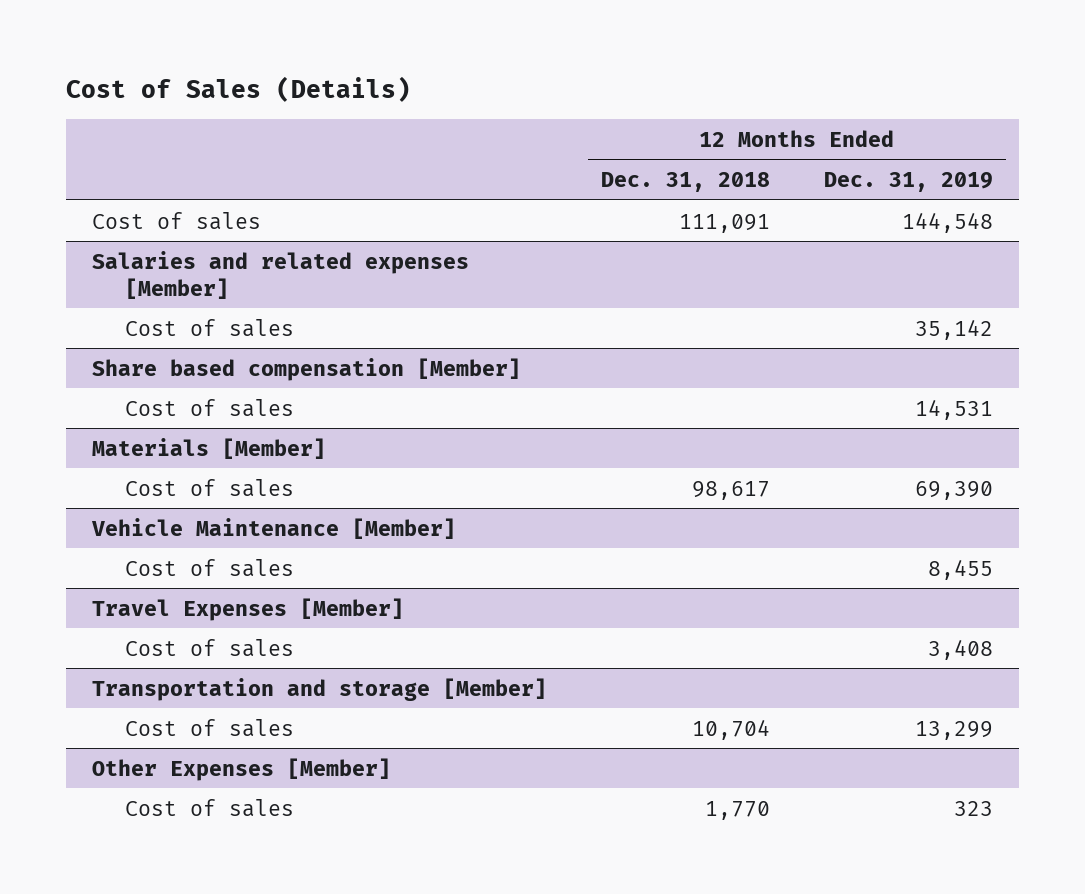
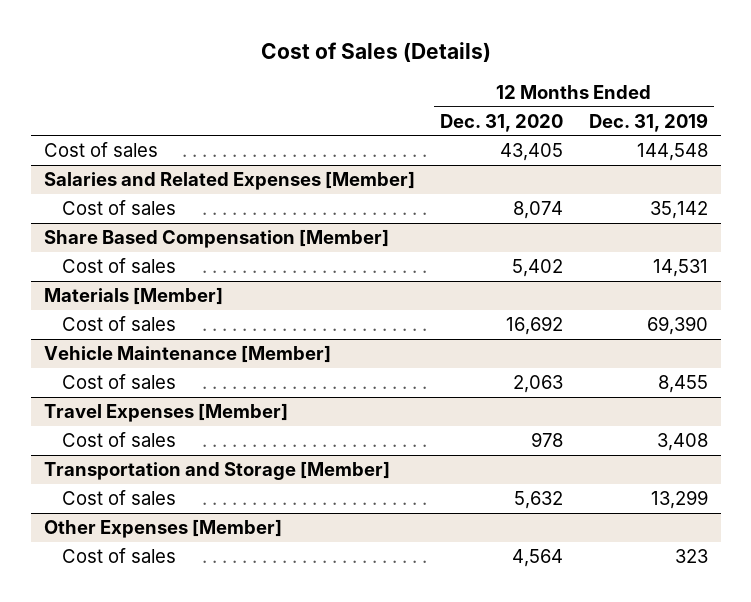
[600,172,770,193] Dec. 31, 2018 -> none
none -> [440,113,564,132] Dec. 31, 2020
[92,250,470,299] Salaries and related expenses [Member] -> [43,171,415,191] Salaries and Related Expenses [Member]
[92,357,522,381] Share based compensation [Member] -> [43,229,389,249] Share Based Compensation [Member]
[92,677,548,701] Transportation and storage [Member] -> [43,461,390,481] Transportation and Storage [Member]

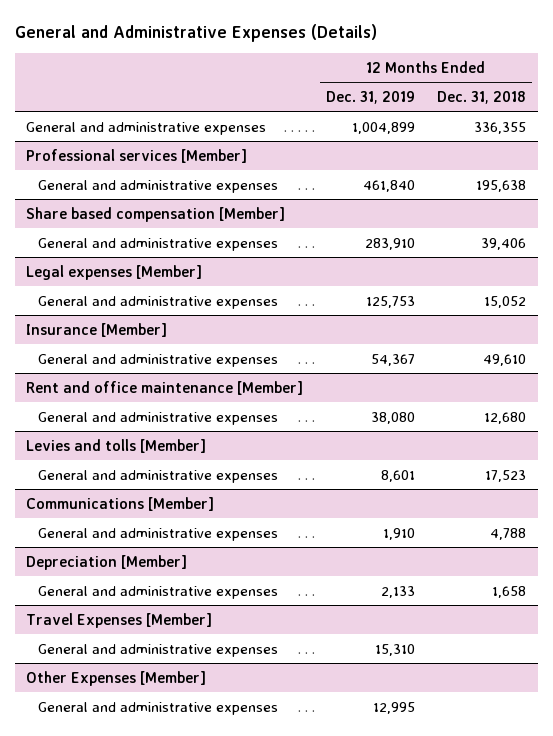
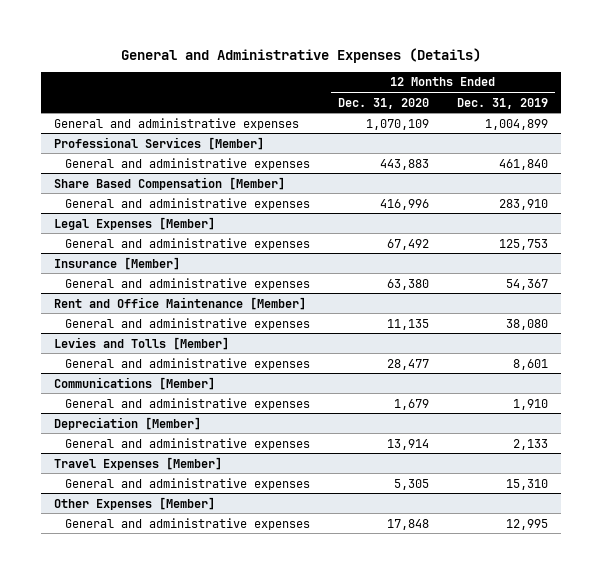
[437,90,527,104] Dec. 31, 2018 -> none
none -> [337,97,429,109] Dec. 31, 2020
[26,148,248,163] Professional services [Member] -> [54,136,265,150] Professional Services [Member]
[26,206,286,222] Share based compensation [Member] -> [54,176,286,190] Share Based Compensation [Member]
[26,264,203,280] Legal expenses [Member] -> [54,216,216,230] Legal Expenses [Member]
[26,380,304,395] Rent and office maintenance [Member] -> [54,296,307,310] Rent and Office Maintenance [Member]
[26,438,207,453] Levies and tolls [Member] -> [54,336,230,350] Levies and Tolls [Member]

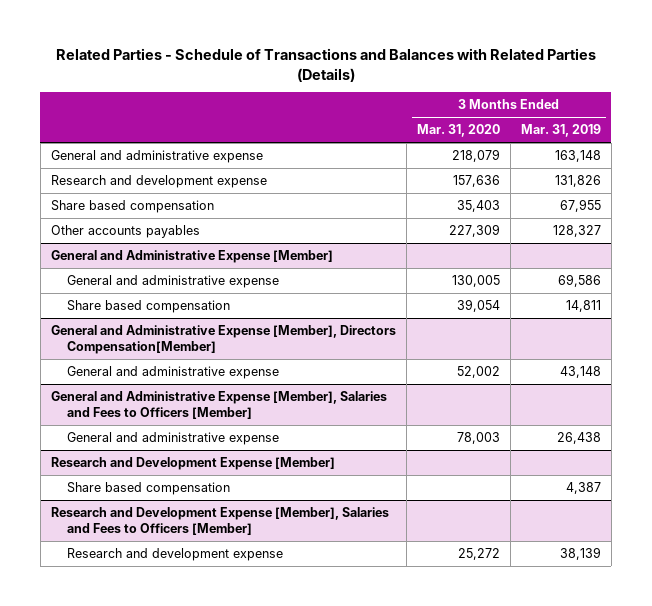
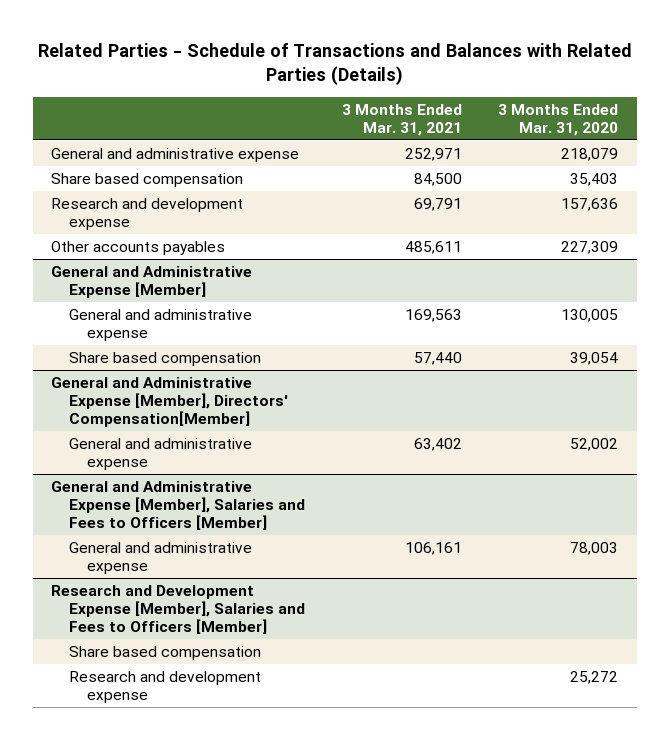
[520,124,601,138] Mar. 31, 2019 -> none
none -> [341,103,462,136] 3 Months Ended Mar. 31, 2021
[50,175,267,189] Research and development expense -> [51,198,244,231] Research and development expense
[50,325,396,354] General and Administrative Expense [Member], Directors Compensation[Member] -> [51,377,289,427] General and Administrative Expense [Member], Directors' Compensation[Member]
[50,457,335,471] Research and Development Expense [Member] -> none
[67,482,231,496] Share based compensation -> none
none -> [69,646,262,661] Share based compensation

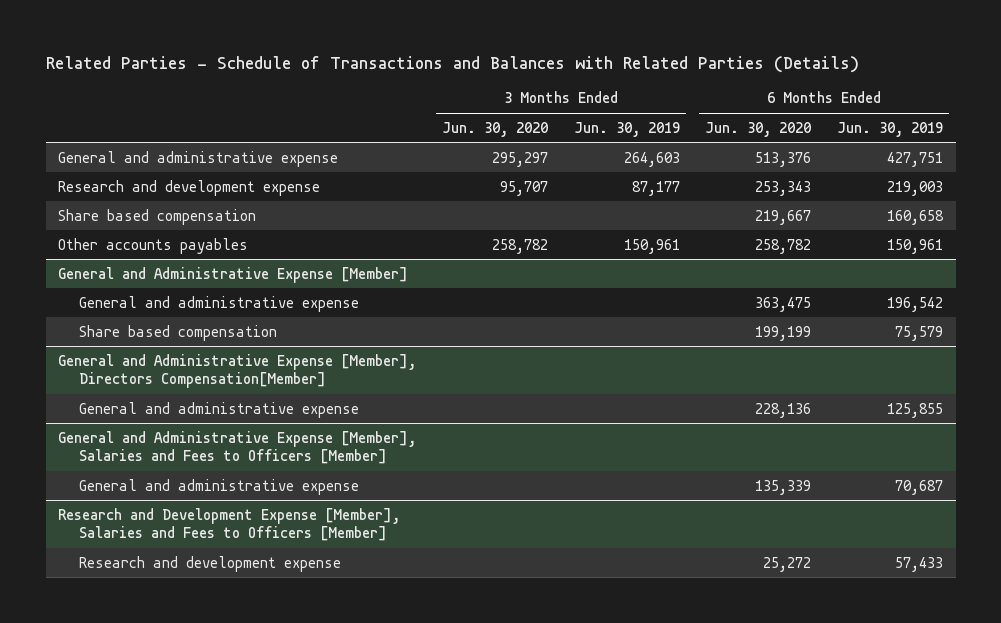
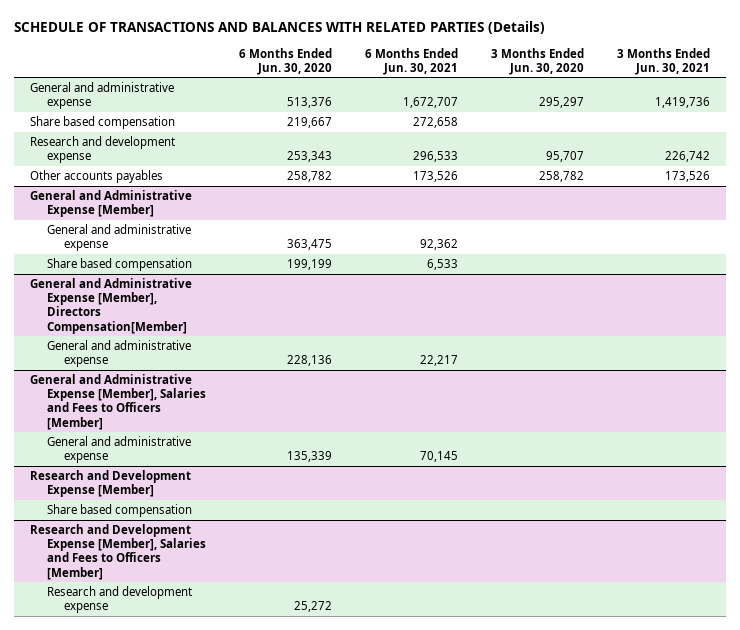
[45,55,859,73] Related Parties - Schedule of Transactions and Balances with Related Parties (Details) -> [13,20,545,34] SCHEDULE OF TRANSACTIONS AND BALANCES WITH RELATED PARTIES (Details)
[573,121,680,137] Jun. 30, 2019 -> none
[836,121,943,137] Jun. 30, 2019 -> none
none -> [364,47,458,75] 6 Months Ended Jun. 30, 2021
none -> [616,47,710,75] 3 Months Ended Jun. 30, 2021
[58,179,321,196] Research and development expense -> [30,136,176,164] Research and development expense
none -> [30,470,192,498] Research and Development Expense [Member]
none -> [47,504,193,518] Share based compensation

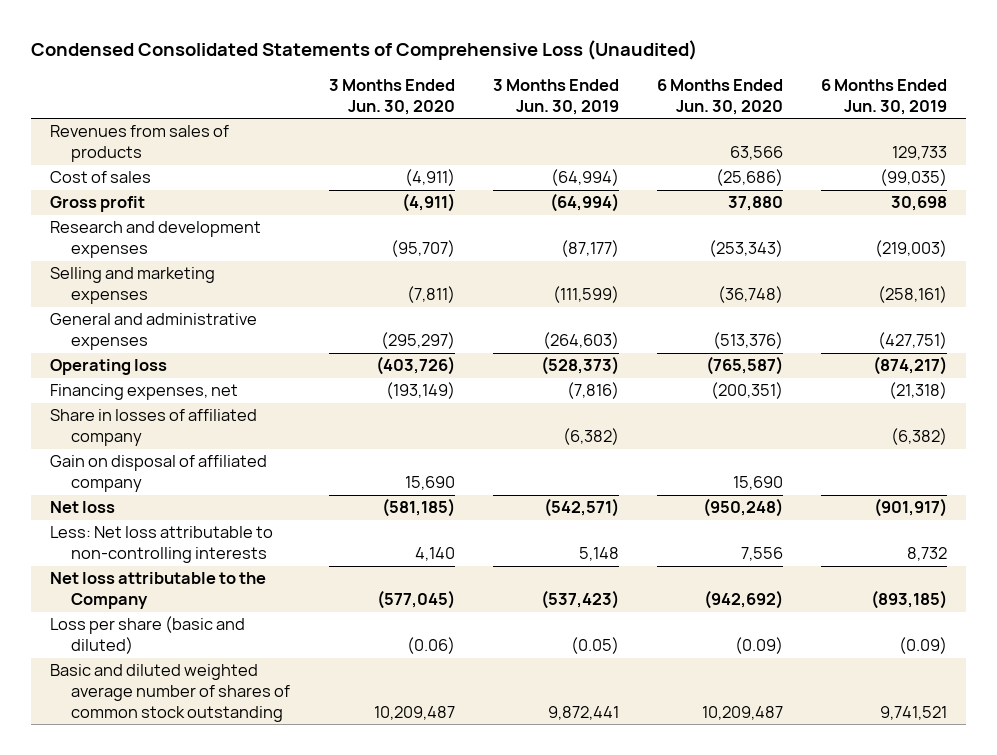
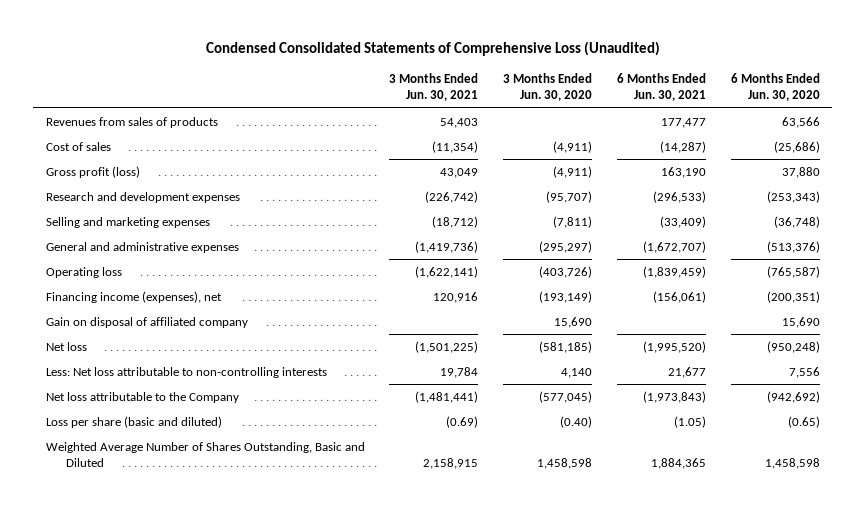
[492,78,619,115] 3 Months Ended Jun. 30, 2019 -> none
[820,78,947,115] 6 Months Ended Jun. 30, 2019 -> none
none -> [389,72,479,102] 3 Months Ended Jun. 30, 2021
none -> [616,72,706,102] 6 Months Ended Jun. 30, 2021
[49,196,145,213] Gross profit -> [45,165,140,178] Gross profit (loss)
[49,409,257,447] Share in losses of affiliated company -> none
[49,384,238,401] Financing expenses, net -> [45,290,222,303] Financing income (expenses), net
[406,637,455,655] (0.06) -> [560,415,593,428] (0.40)
[734,637,783,655] (0.09) -> [787,415,820,428] (0.65)
[49,664,291,722] Basic and diluted weighted average number of shares of common stock outstanding -> [45,441,365,468] Weighted Average Number of Shares Outstanding, Basic and Diluted
[373,705,455,720] 10,209,487 -> [537,458,593,470] 1,458,598
[701,705,783,720] 10,209,487 -> [764,458,820,470] 1,458,598

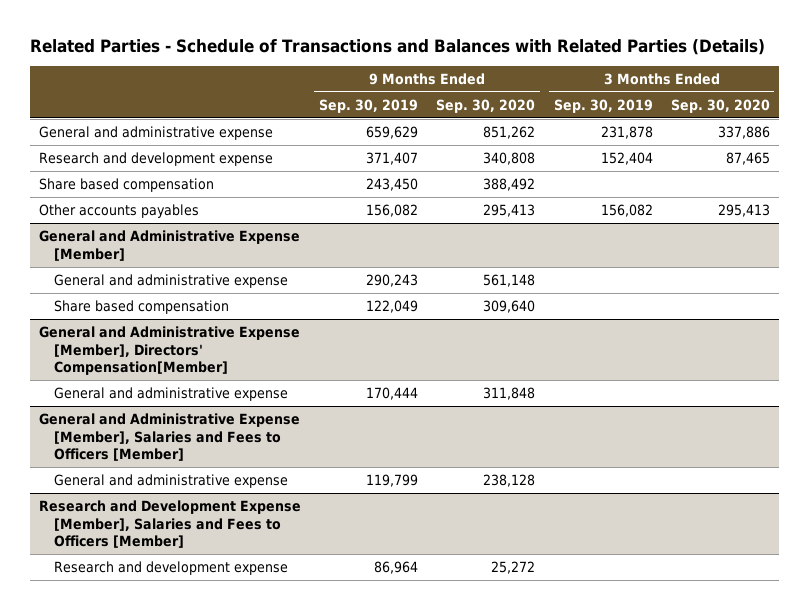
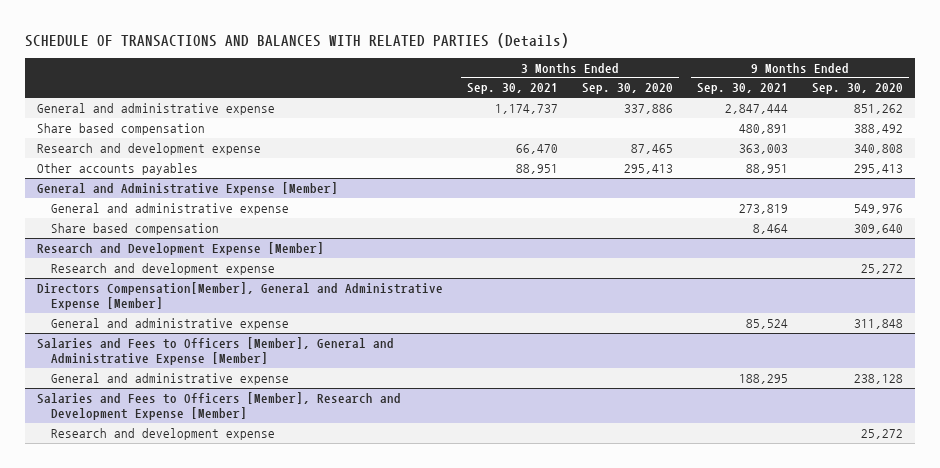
[29,38,765,55] Related Parties - Schedule of Transactions and Balances with Related Parties (Details) -> [24,33,569,49] SCHEDULE OF TRANSACTIONS AND BALANCES WITH RELATED PARTIES (Details)
[319,99,419,114] Sep. 30, 2019 -> none
[553,99,653,114] Sep. 30, 2019 -> none
none -> [466,83,558,95] Sep. 30, 2021
none -> [697,83,789,95] Sep. 30, 2021
[38,152,273,167] Research and development expense -> [36,142,261,155] Research and development expense
[483,274,536,288] 561,148 -> [854,203,904,214] 549,976
none -> [36,241,324,255] Research and Development Expense [Member]
none -> [51,262,276,275] Research and development expense
[38,326,300,376] General and Administrative Expense [Member], Directors' Compensation[Member] -> [36,281,443,311] Directors Compensation[Member], General and Administrative Expense [Member]
[38,413,300,462] General and Administrative Expense [Member], Salaries and Fees to Officers [Member] -> [36,336,394,366] Salaries and Fees to Officers [Member], General and Administrative Expense [Member]
[38,500,301,549] Research and Development Expense [Member], Salaries and Fees to Officers [Member] -> [36,391,401,421] Salaries and Fees to Officers [Member], Research and Development Expense [Member]

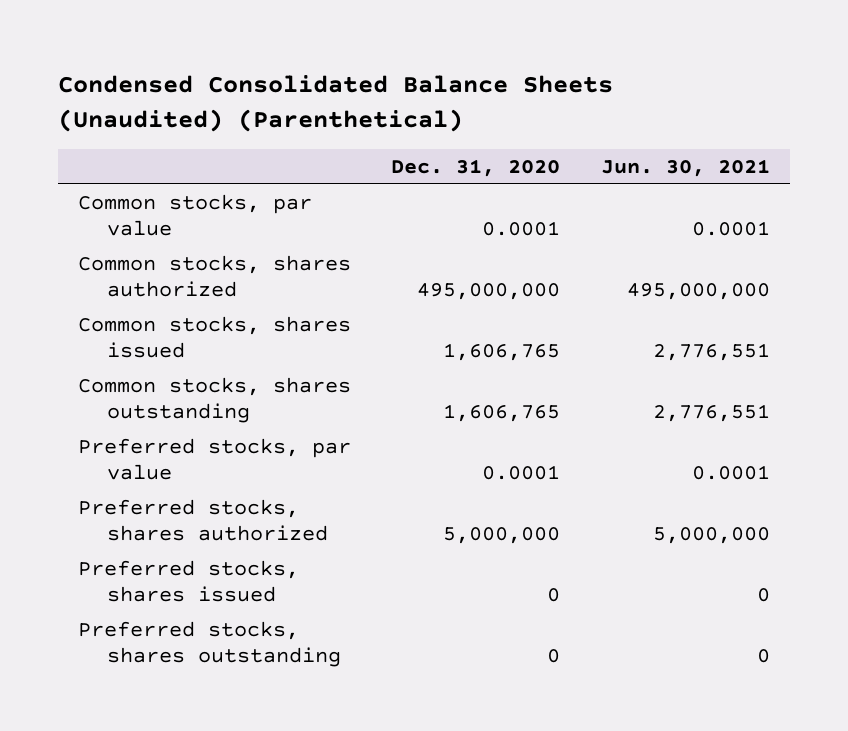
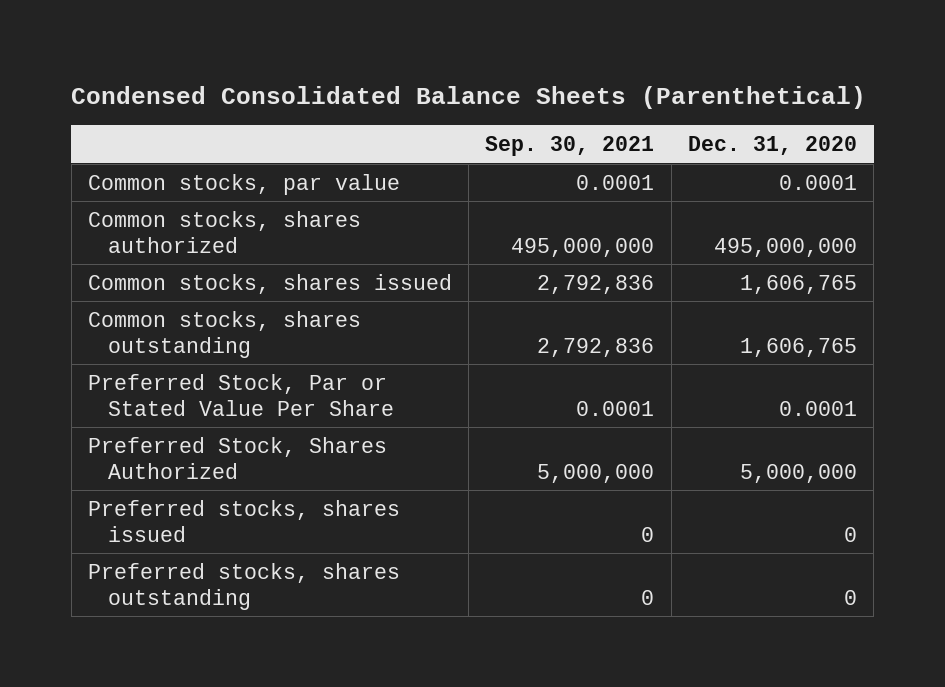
[57,75,613,132] Condensed Consolidated Balance Sheets (Unaudited) (Parenthetical) -> [71,86,867,110] Condensed Consolidated Balance Sheets (Parenthetical)
[600,158,770,177] Jun. 30, 2021 -> none
none -> [485,136,655,157] Sep. 30, 2021
[77,438,351,480] Preferred stocks, par value -> [87,373,395,416] Preferred Stock, Par or Stated Value Per Share
[77,499,329,541] Preferred stocks, shares authorized -> [87,436,387,479] Preferred Stock, Shares Authorized

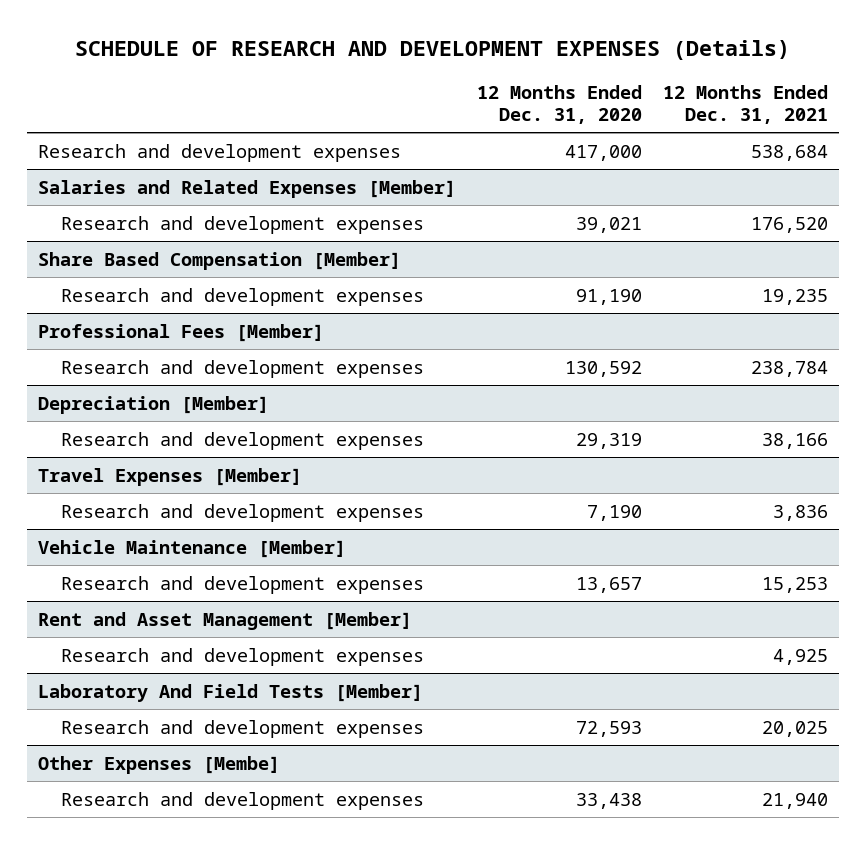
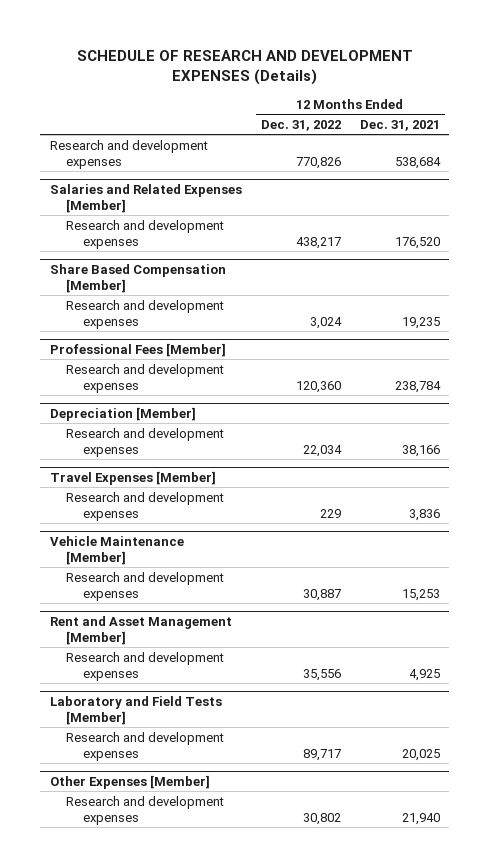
[476,84,642,125] 12 Months Ended Dec. 31, 2020 -> none
none -> [260,119,341,131] Dec. 31, 2022
[37,683,423,702] Laboratory And Field Tests [Member] -> [49,695,222,725] Laboratory and Field Tests [Member]
[37,755,280,774] Other Expenses [Membe] -> [49,774,210,789] Other Expenses [Member]

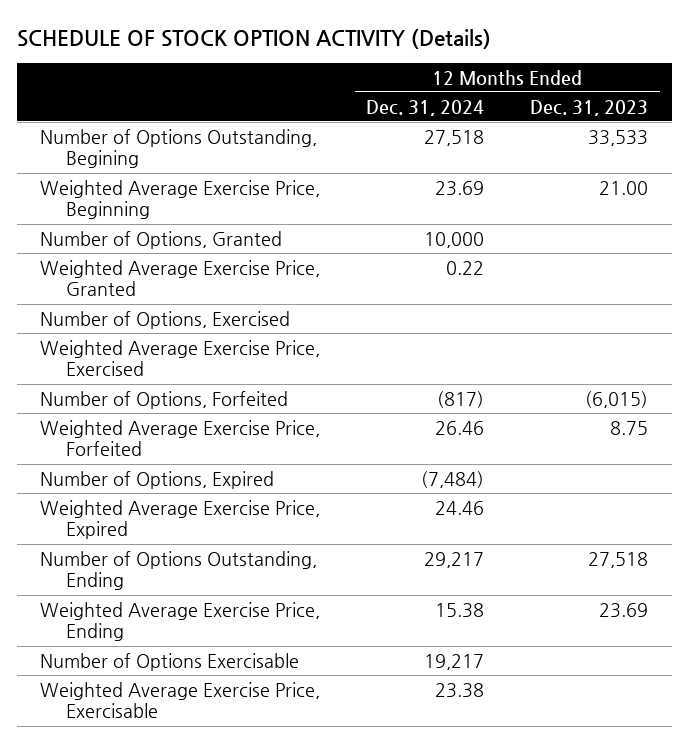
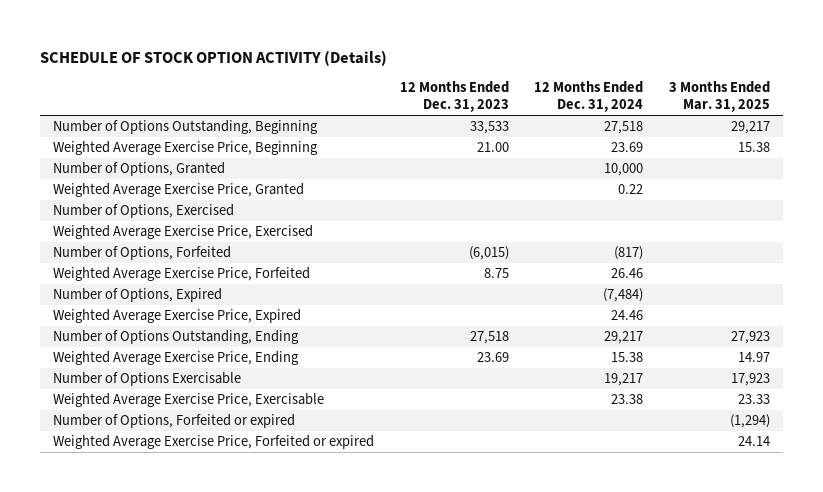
none -> [669,81,771,113] 3 Months Ended Mar. 31, 2025
[40,128,318,169] Number of Options Outstanding, Begining -> [52,120,318,135] Number of Options Outstanding, Beginning
none -> [52,414,295,429] Number of Options, Forfeited or expired
none -> [52,435,374,450] Weighted Average Exercise Price, Forfeited or expired

